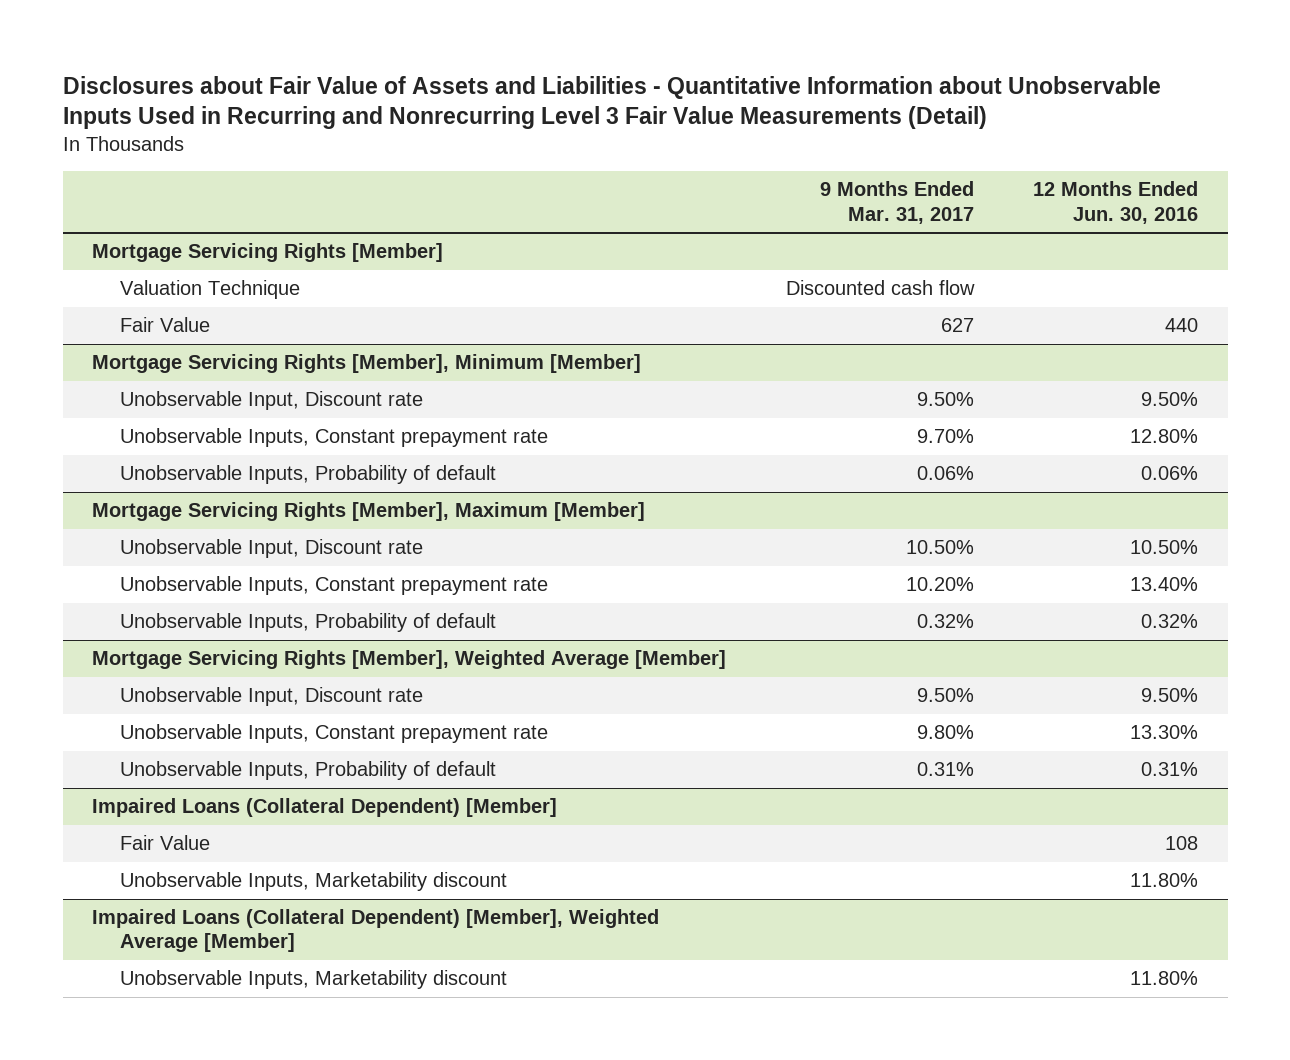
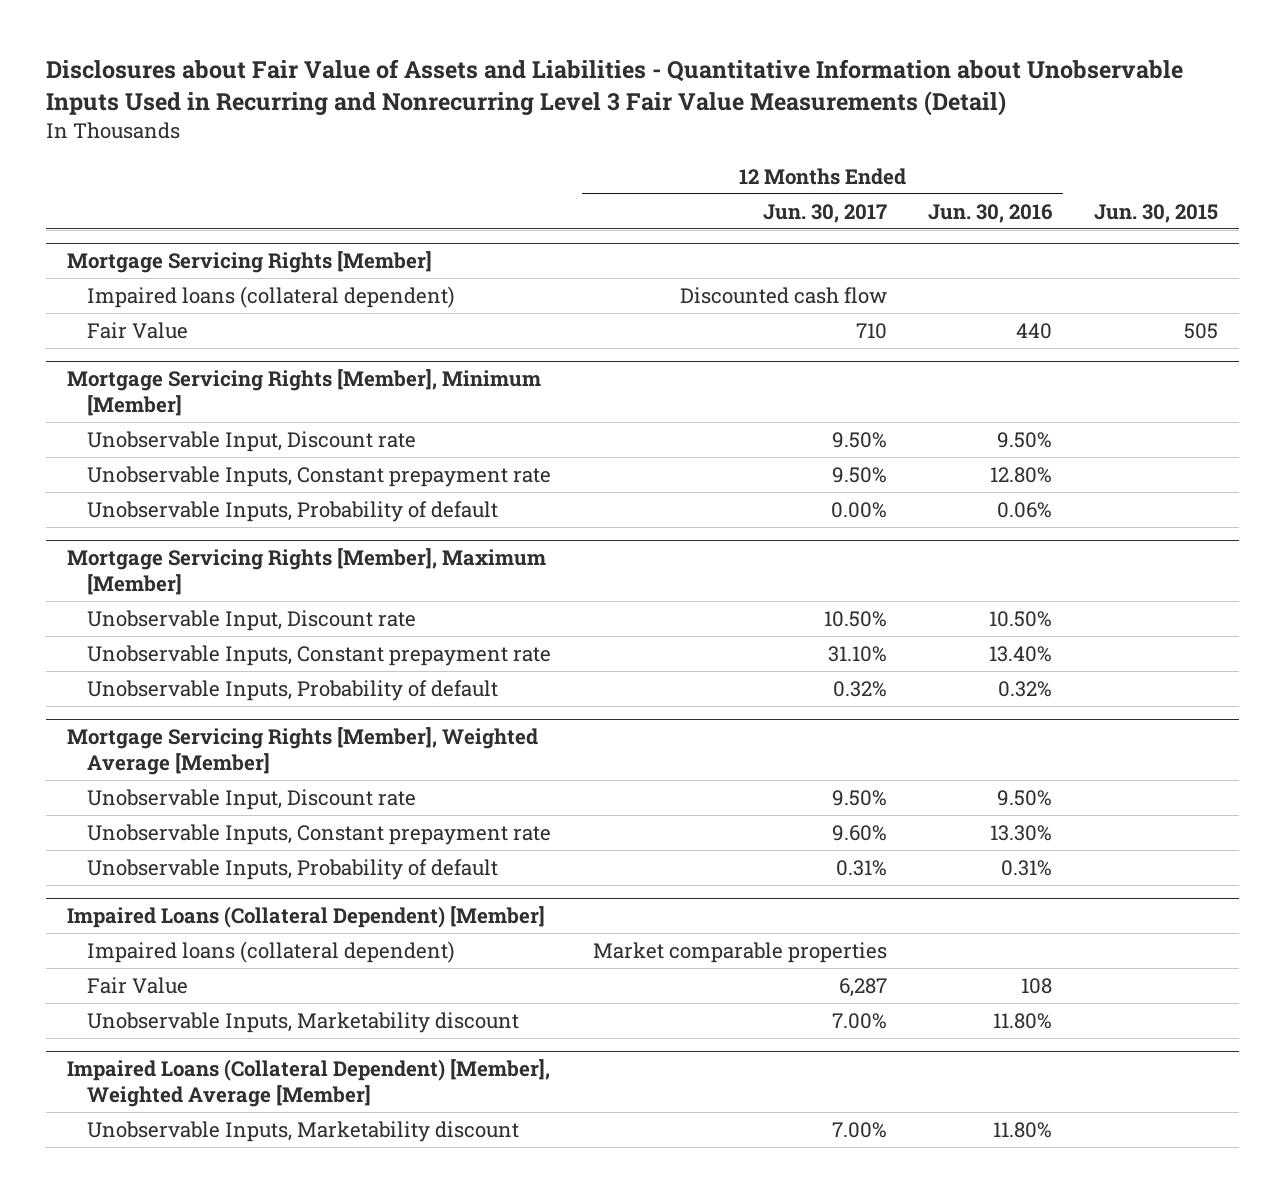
[819,181,974,224] 9 Months Ended Mar. 31, 2017 -> none
none -> [762,203,887,223] Jun. 30, 2017
none -> [1094,203,1219,223] Jun. 30, 2015
[120,280,301,300] Valuation Technique -> [86,285,455,308] Impaired loans (collateral dependent)
none -> [86,940,455,963] Impaired loans (collateral dependent)

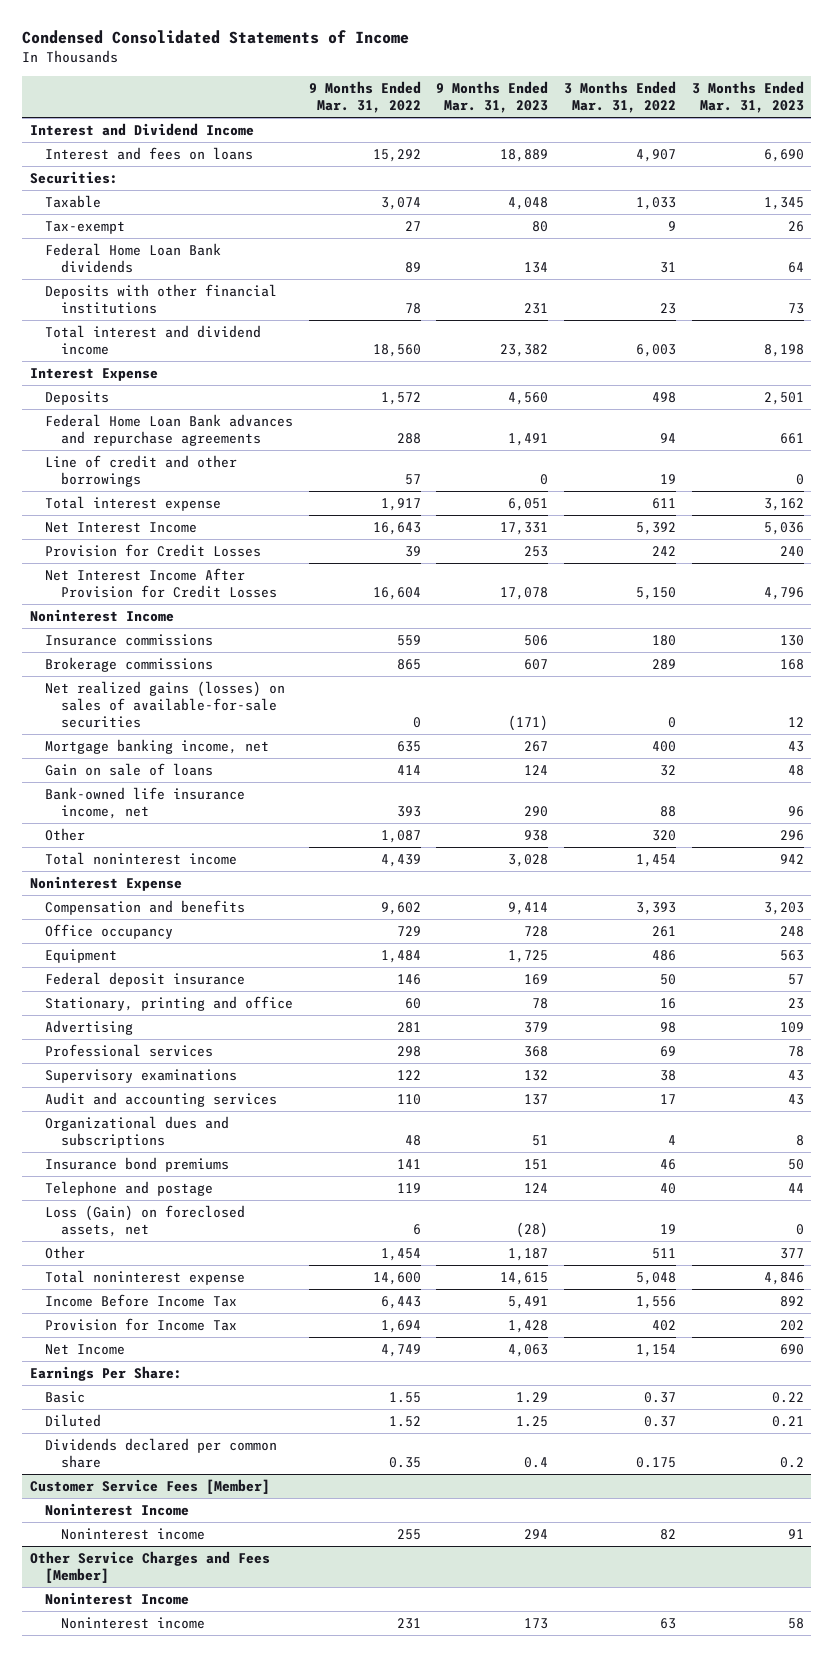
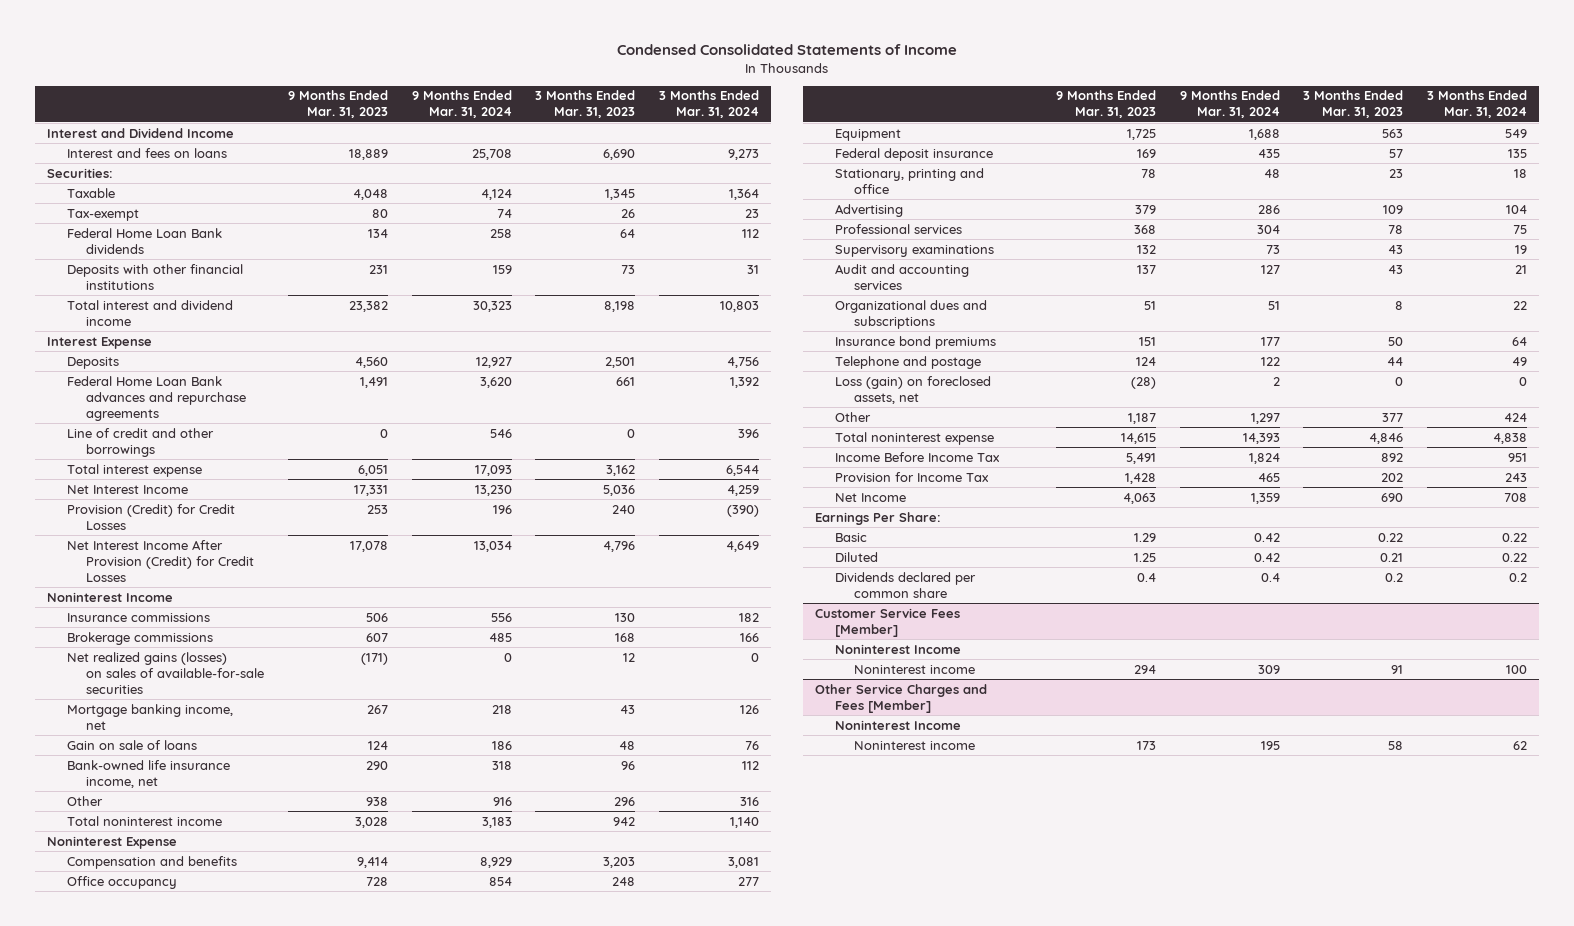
[308,81,421,114] 9 Months Ended Mar. 31, 2022 -> none
[563,81,676,114] 3 Months Ended Mar. 31, 2022 -> none
none -> [411,90,512,119] 9 Months Ended Mar. 31, 2024
none -> [659,90,760,119] 3 Months Ended Mar. 31, 2024
[45,543,262,557] Provision for Credit Losses -> [66,503,235,530] Provision (Credit) for Credit Losses
[45,567,277,598] Net Interest Income After Provision for Credit Losses -> [66,539,254,582] Net Interest Income After Provision (Credit) for Credit Losses
[45,1204,246,1237] Loss (Gain) on foreclosed assets, net -> [834,375,991,404] Loss (gain) on foreclosed assets, net

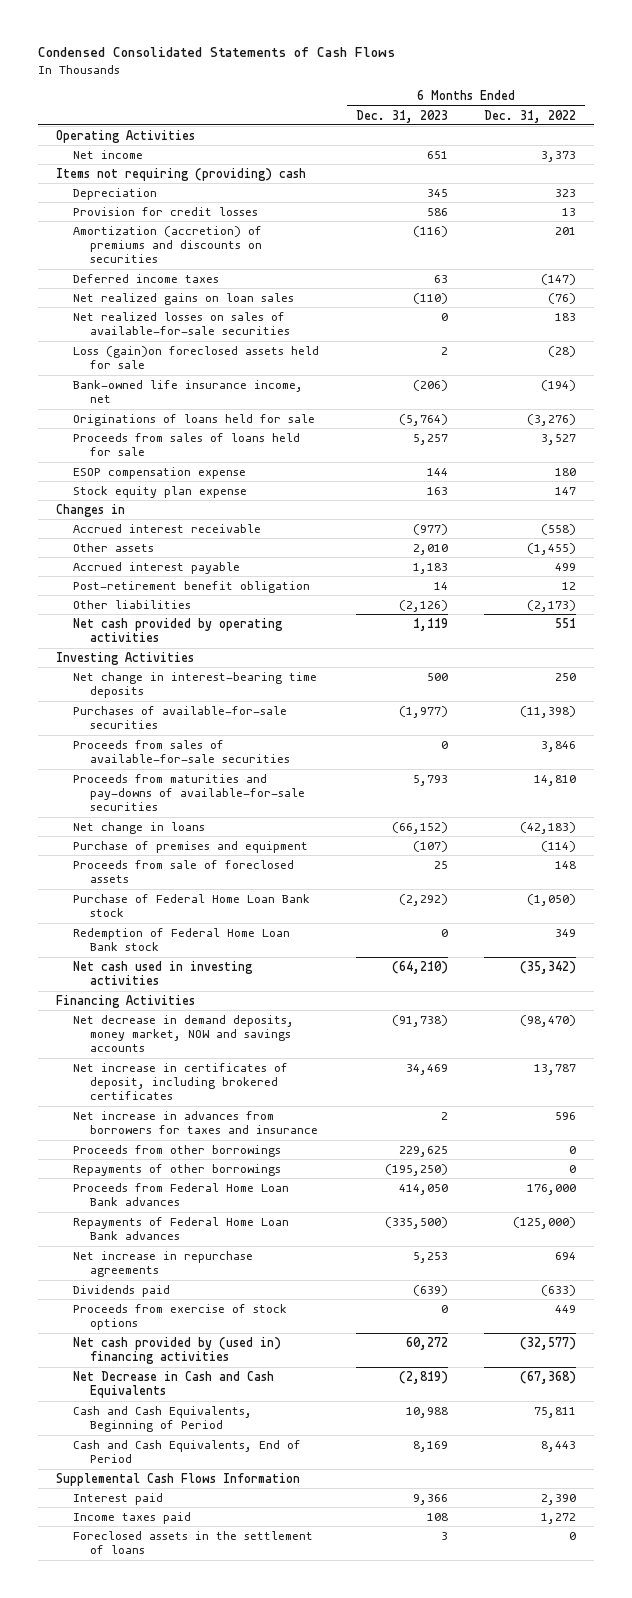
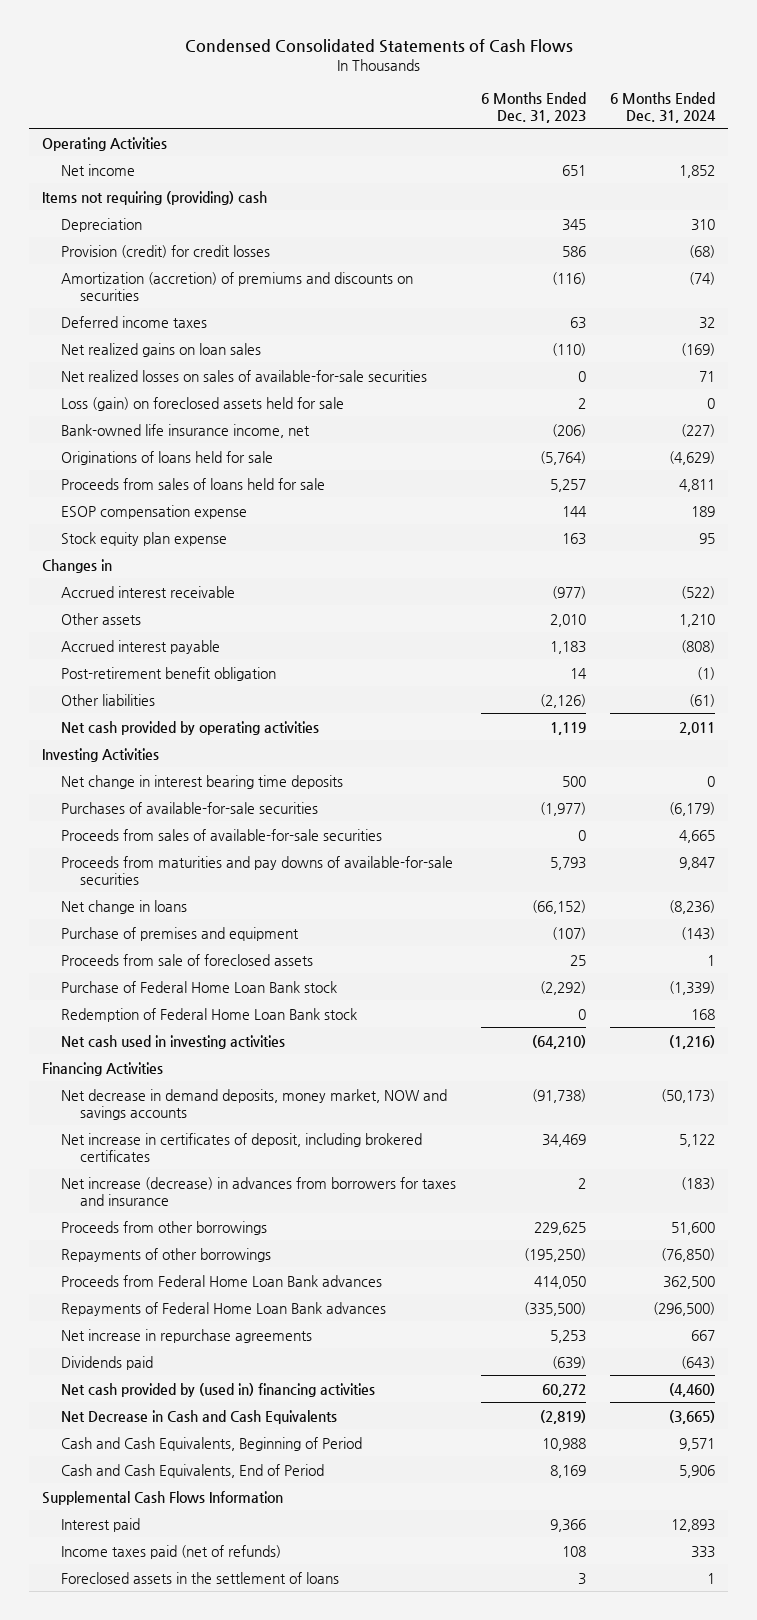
[483,109,576,123] Dec. 31, 2022 -> none
none -> [610,91,717,123] 6 Months Ended Dec. 31, 2024
[73,206,259,216] Provision for credit losses -> [60,244,270,258] Provision (credit) for credit losses
[73,345,320,370] Loss (gain)on foreclosed assets held for sale -> [60,396,344,411] Loss (gain) on foreclosed assets held for sale
[73,671,318,699] Net change in interest-bearing time deposits -> [60,774,343,789] Net change in interest bearing time deposits
[73,773,306,812] Proceeds from maturities and pay-downs of available-for-sale securities -> [60,855,453,885] Proceeds from maturities and pay downs of available-for-sale securities
[73,1110,319,1135] Net increase in advances from borrowers for taxes and insurance -> [60,1176,456,1206] Net increase (decrease) in advances from borrowers for taxes and insurance
[73,1303,288,1331] Proceeds from exercise of stock options -> none
[73,1511,192,1524] Income taxes paid -> [60,1544,281,1559] Income taxes paid (net of refunds)

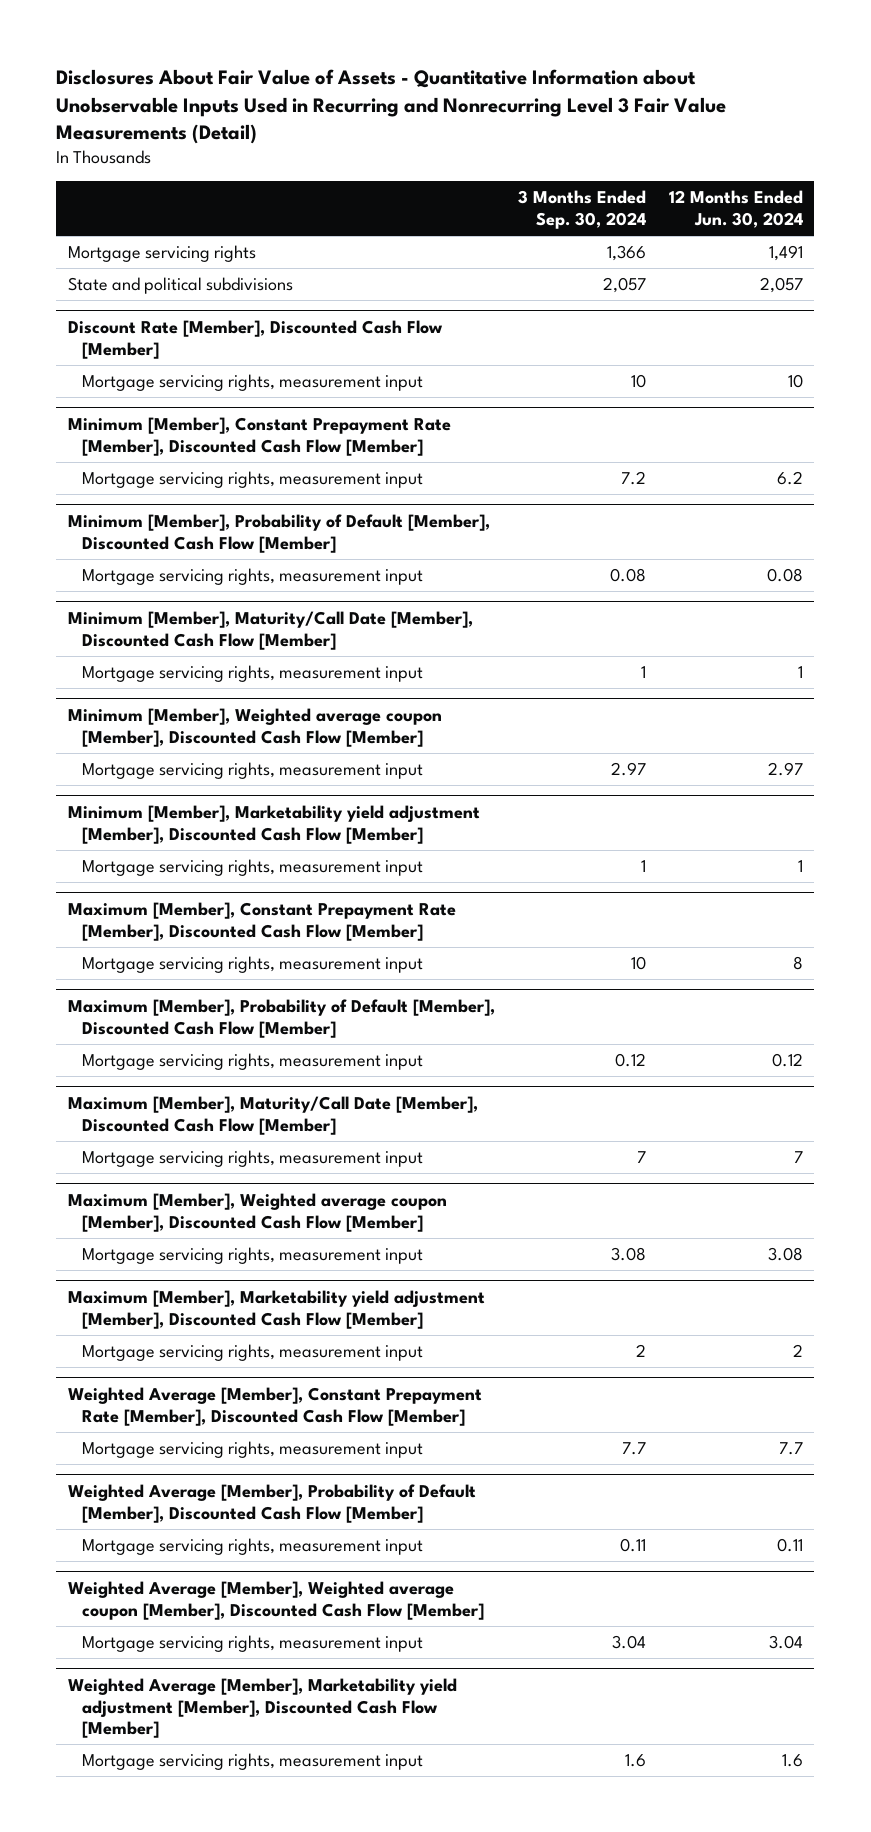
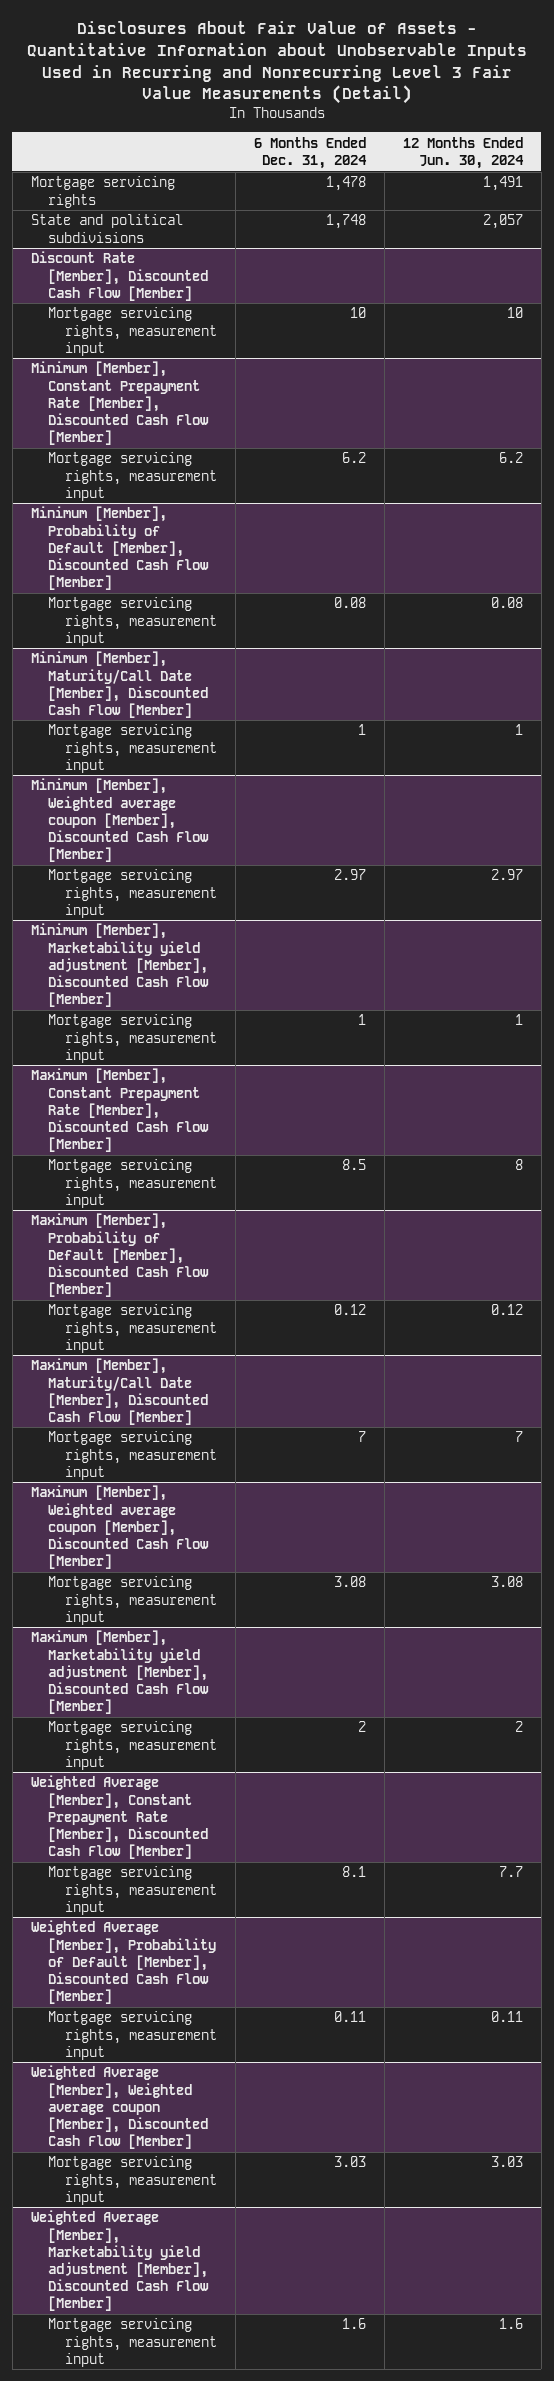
[517,190,646,230] 3 Months Ended Sep. 30, 2024 -> none
none -> [253,136,367,170] 6 Months Ended Dec. 31, 2024
[768,1634,803,1649] 3.04 -> [490,2156,523,2168] 3.03

